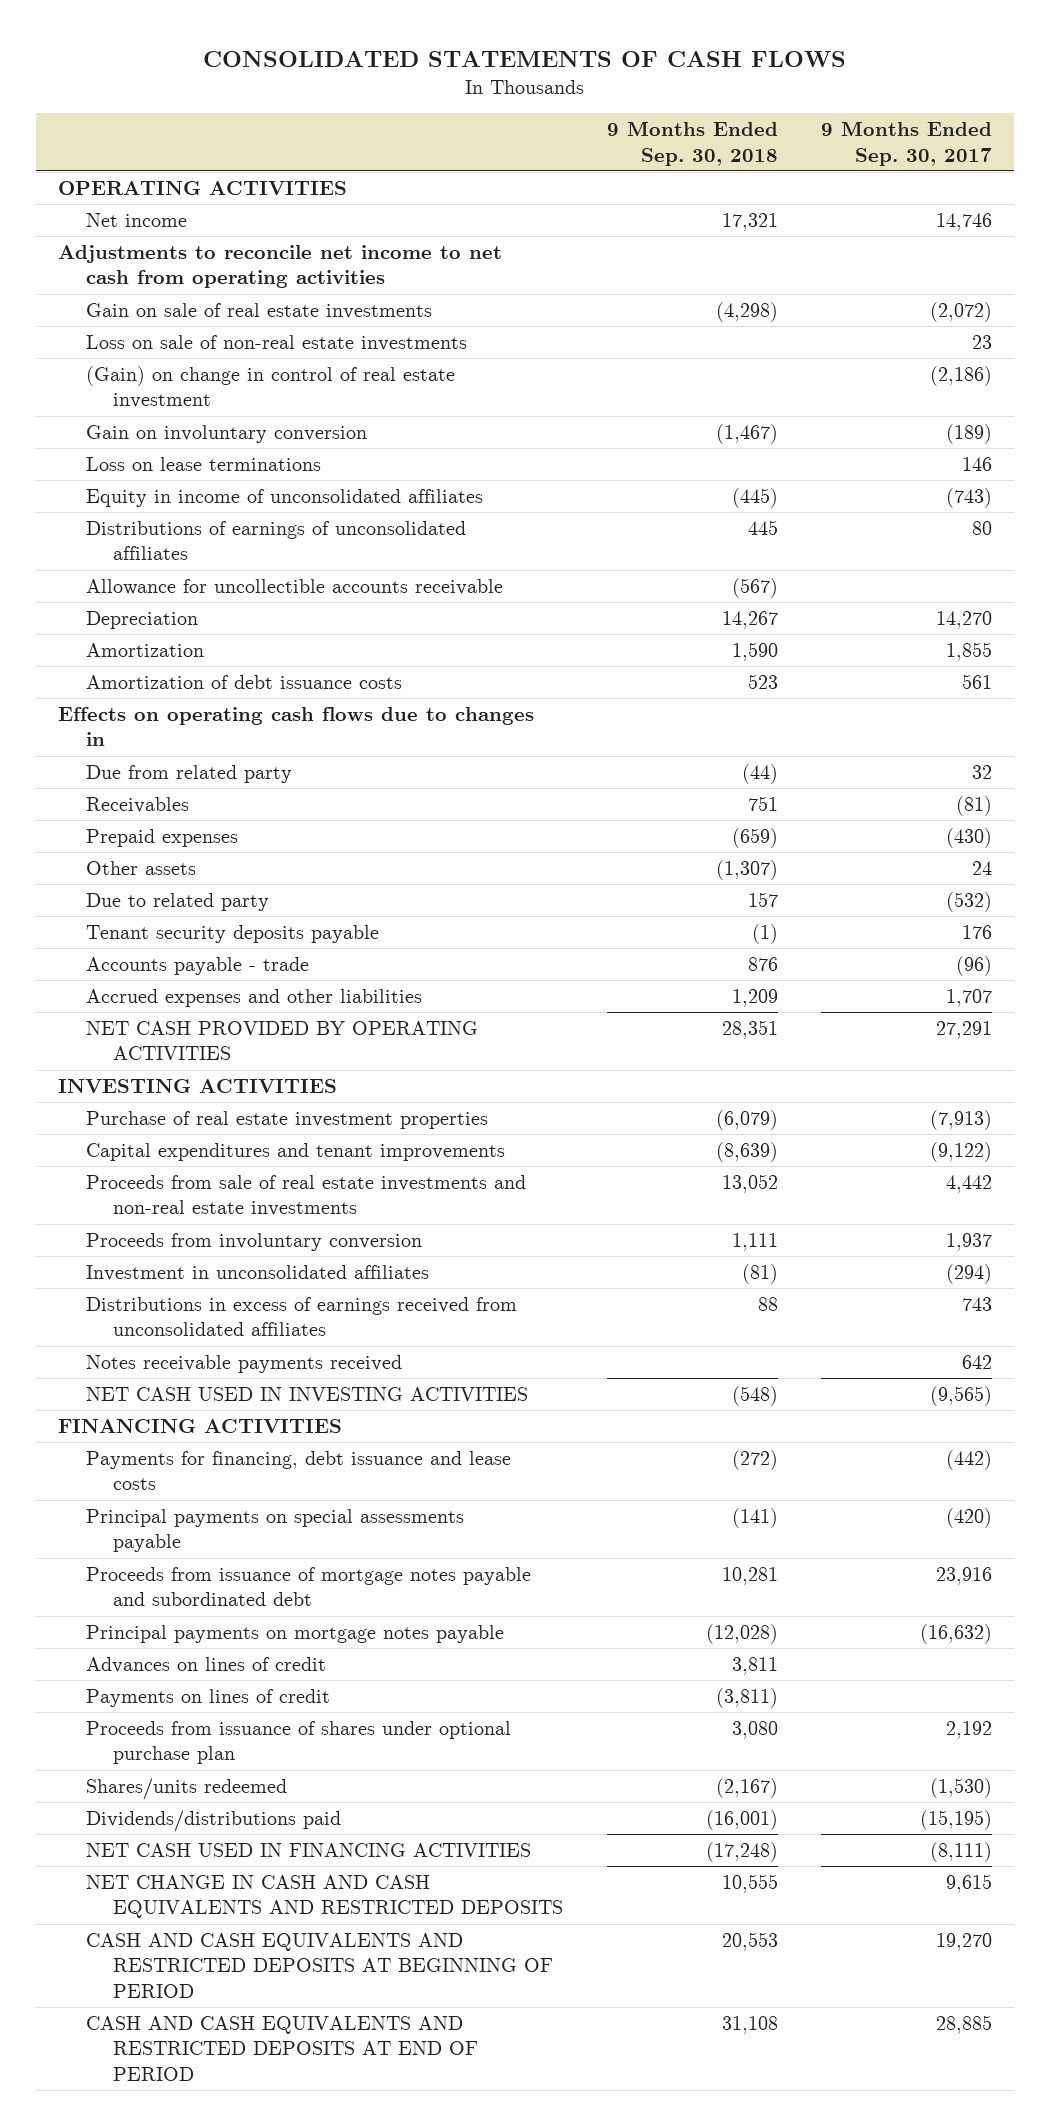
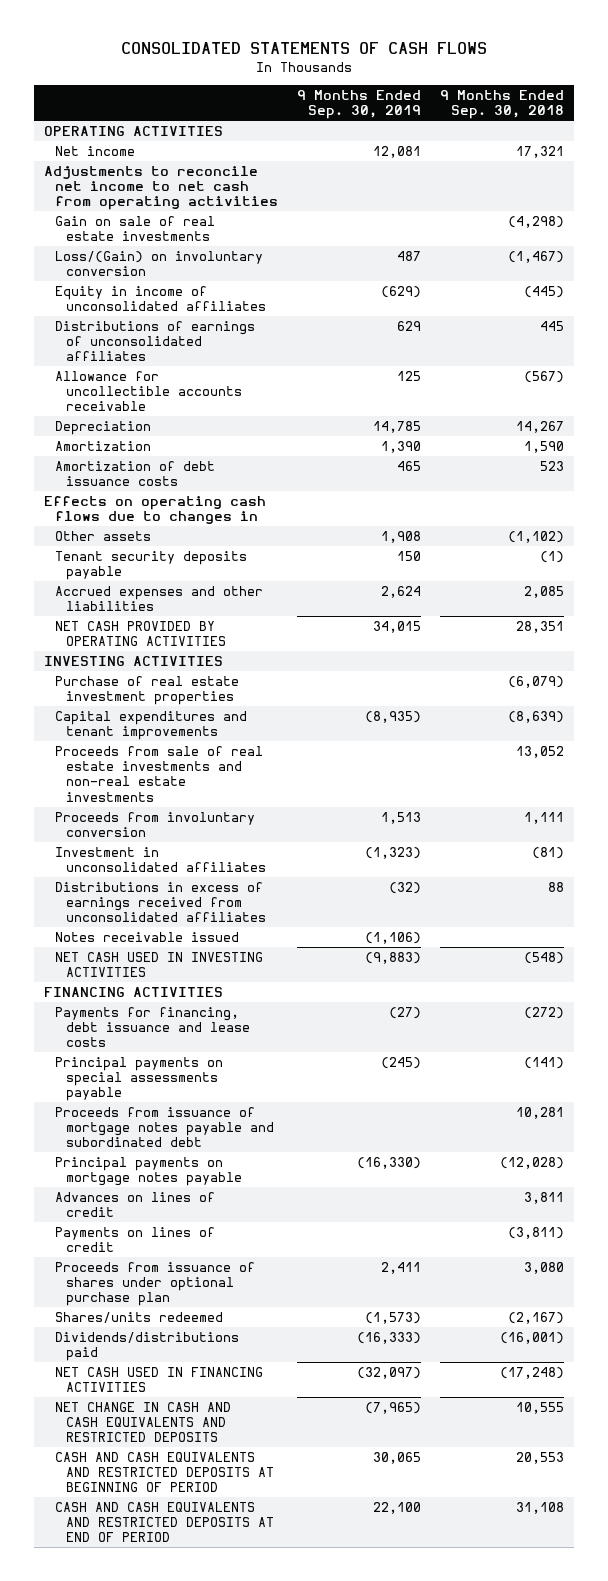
[821,121,993,166] 9 Months Ended Sep. 30, 2017 -> none
none -> [297,89,422,120] 9 Months Ended Sep. 30, 2019
[85,334,467,351] Loss on sale of non-real estate investments -> none
[85,365,455,409] (Gain) on change in control of real estate investment -> none
[85,456,321,471] Loss on lease terminations -> none
[85,424,367,443] Gain on involuntary conversion -> [54,250,263,277] Loss/(Gain) on involuntary conversion
[85,764,292,783] Due from related party -> none
[85,796,189,813] Receivables -> none
[85,828,238,847] Prepaid expenses -> none
[85,892,269,911] Due to related party -> none
[715,859,778,880] (1,307) -> [508,530,565,543] (1,102)
[85,956,309,975] Accounts payable - trade -> none
[731,988,778,1007] 1,209 -> [524,585,565,598] 2,085
[85,1354,402,1373] Notes receivable payments received -> none
none -> [54,931,239,942] Notes receivable issued

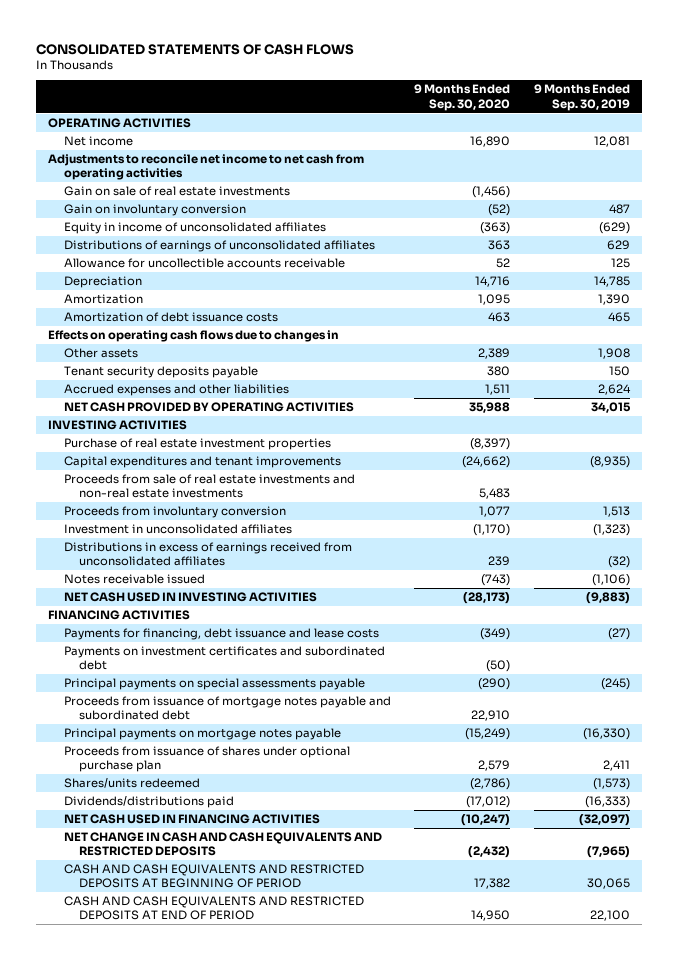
[440,89,565,120] 9 Months Ended Sep. 30, 2018 -> none
none -> [414,84,511,111] 9 Months Ended Sep. 30, 2020
[54,250,263,277] Loss/(Gain) on involuntary conversion -> [63,203,246,216] Gain on involuntary conversion
none -> [63,645,385,671] Payments on investment certificates and subordinated debt
[54,1191,215,1218] Advances on lines of credit -> none
[54,1226,215,1253] Payments on lines of credit -> none

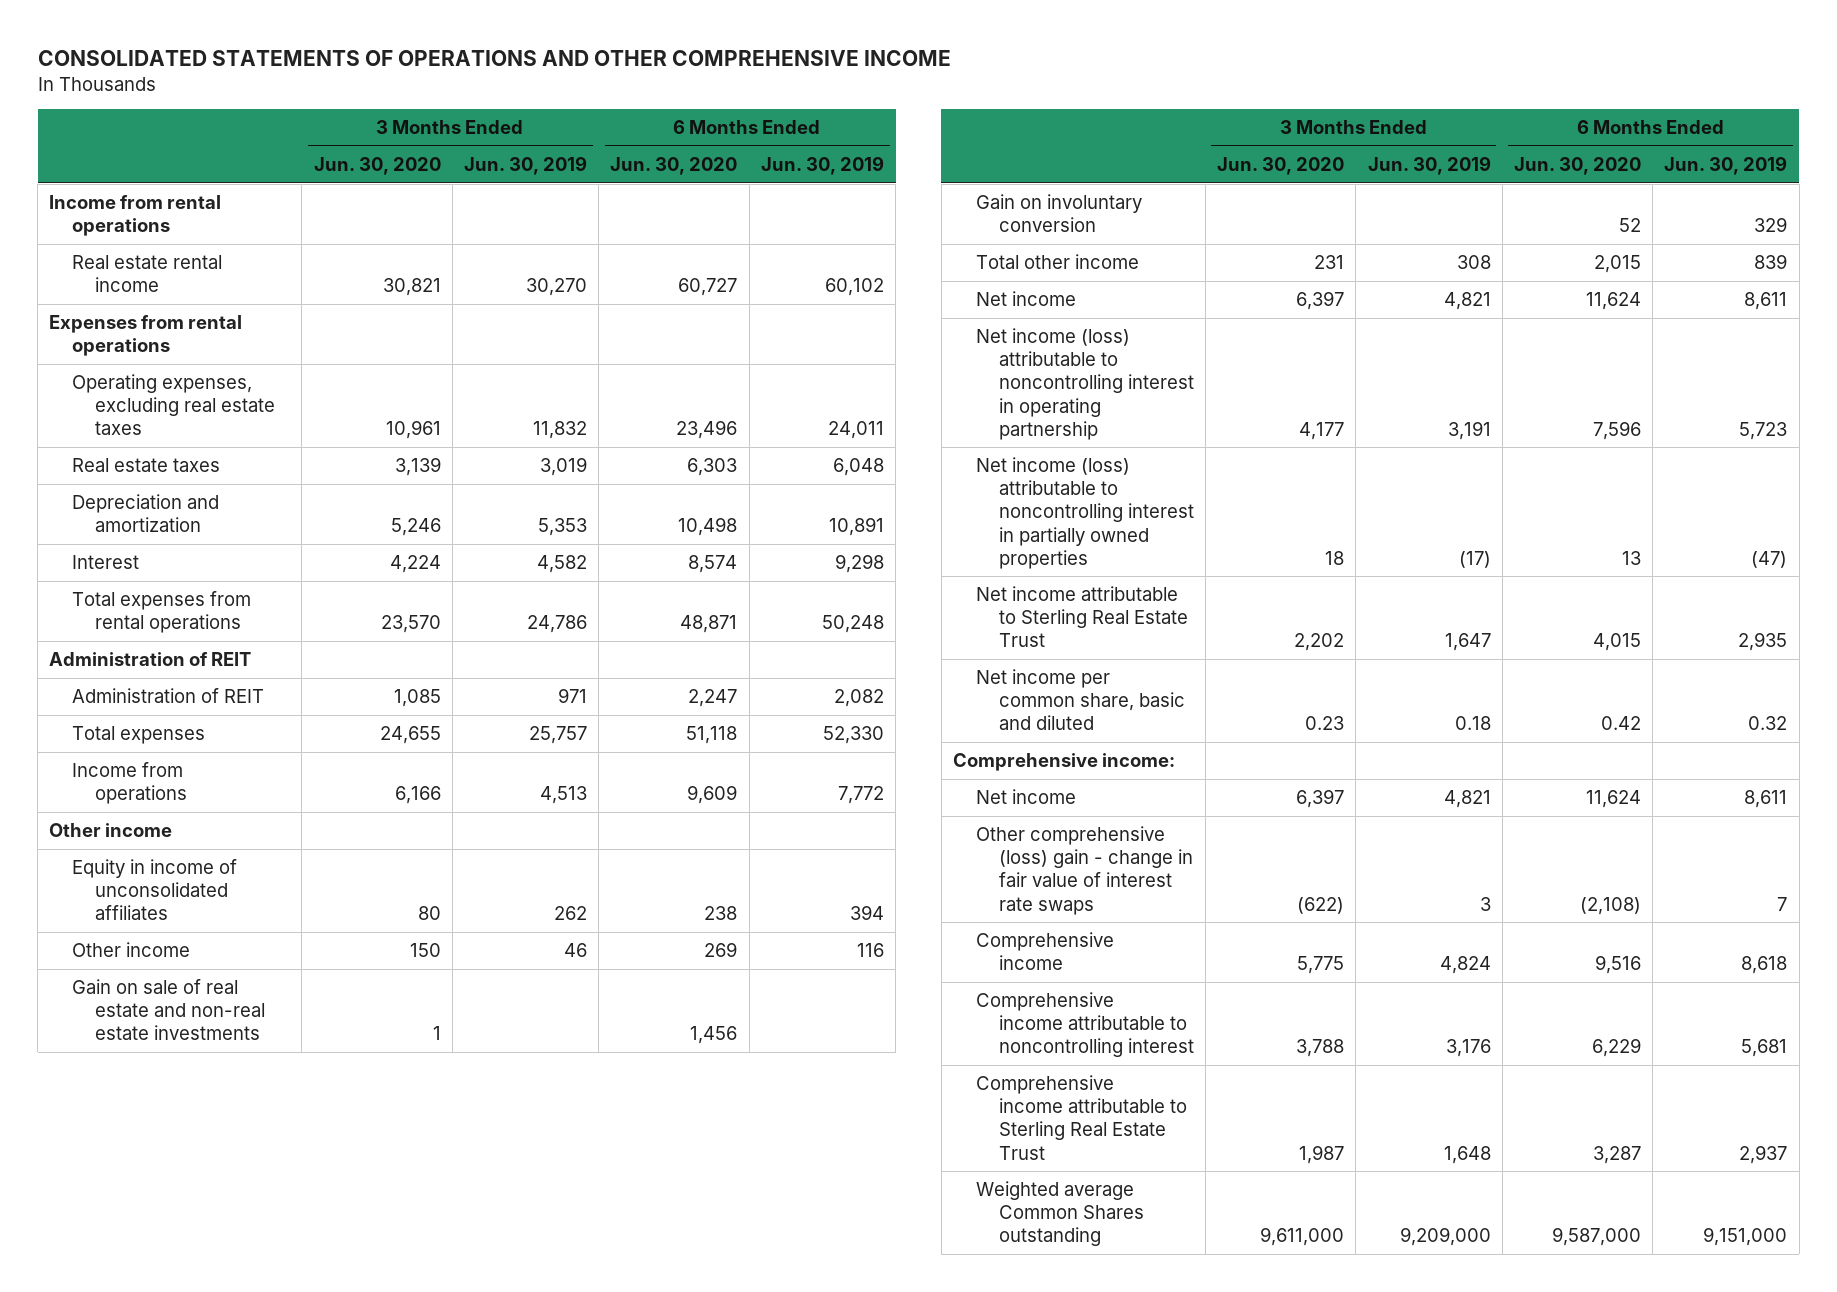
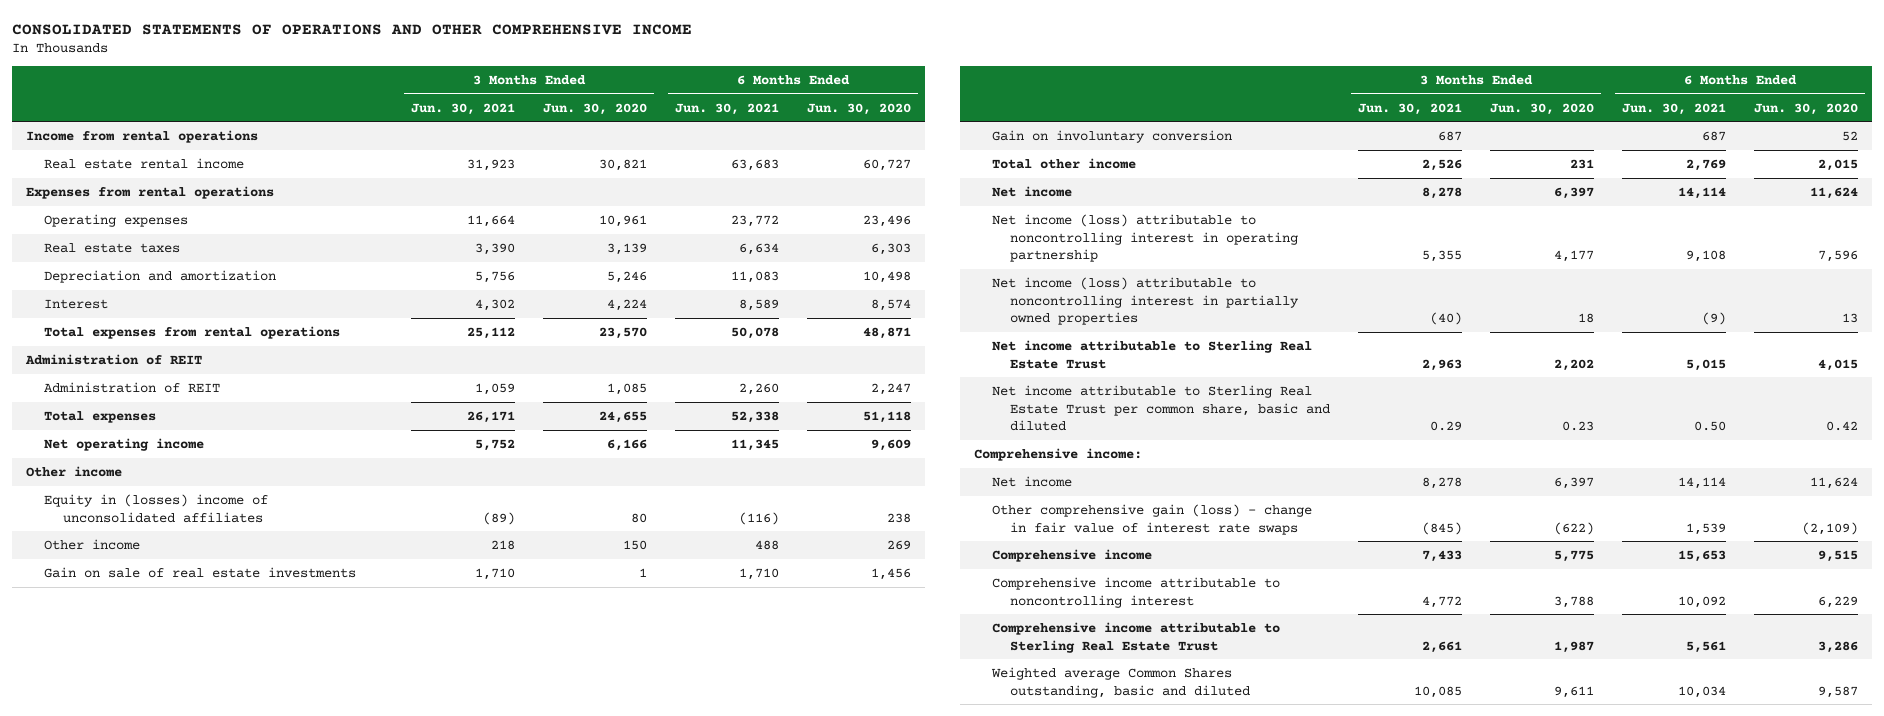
[464,155,588,175] Jun. 30, 2019 -> none
[760,155,884,175] Jun. 30, 2019 -> none
none -> [410,102,515,115] Jun. 30, 2021
none -> [674,102,779,115] Jun. 30, 2021
[72,374,276,436] Operating expenses, excluding real estate taxes -> [44,213,189,227] Operating expenses
[72,762,188,805] Income from operations -> [44,437,205,451] Net operating income
[72,859,238,921] Equity in income of unconsolidated affiliates -> [44,493,269,523] Equity in (losses) income of unconsolidated affiliates
[72,979,266,1041] Gain on sale of real estate and non-real estate investments -> [44,566,357,578] Gain on sale of real estate investments
[975,669,1185,731] Net income per common share, basic and diluted -> [992,384,1331,432] Net income attributable to Sterling Real Estate Trust per common share, basic and diluted
[975,826,1193,915] Other comprehensive (loss) gain - change in fair value of interest rate swaps -> [992,503,1313,535] Other comprehensive gain (loss) - change in fair value of interest rate swaps
[1580,896,1642,915] (2,108) -> [1802,521,1859,535] (2,109)
[1595,955,1642,975] 9,516 -> [1818,549,1859,562] 9,515
[1593,1145,1642,1164] 3,287 -> [1818,640,1859,653] 3,286
[975,1181,1144,1247] Weighted average Common Shares outstanding -> [991,666,1251,698] Weighted average Common Shares outstanding, basic and diluted
[1260,1227,1345,1247] 9,611,000 -> [1554,685,1595,698] 9,611
[1552,1227,1642,1247] 9,587,000 -> [1818,685,1859,698] 9,587

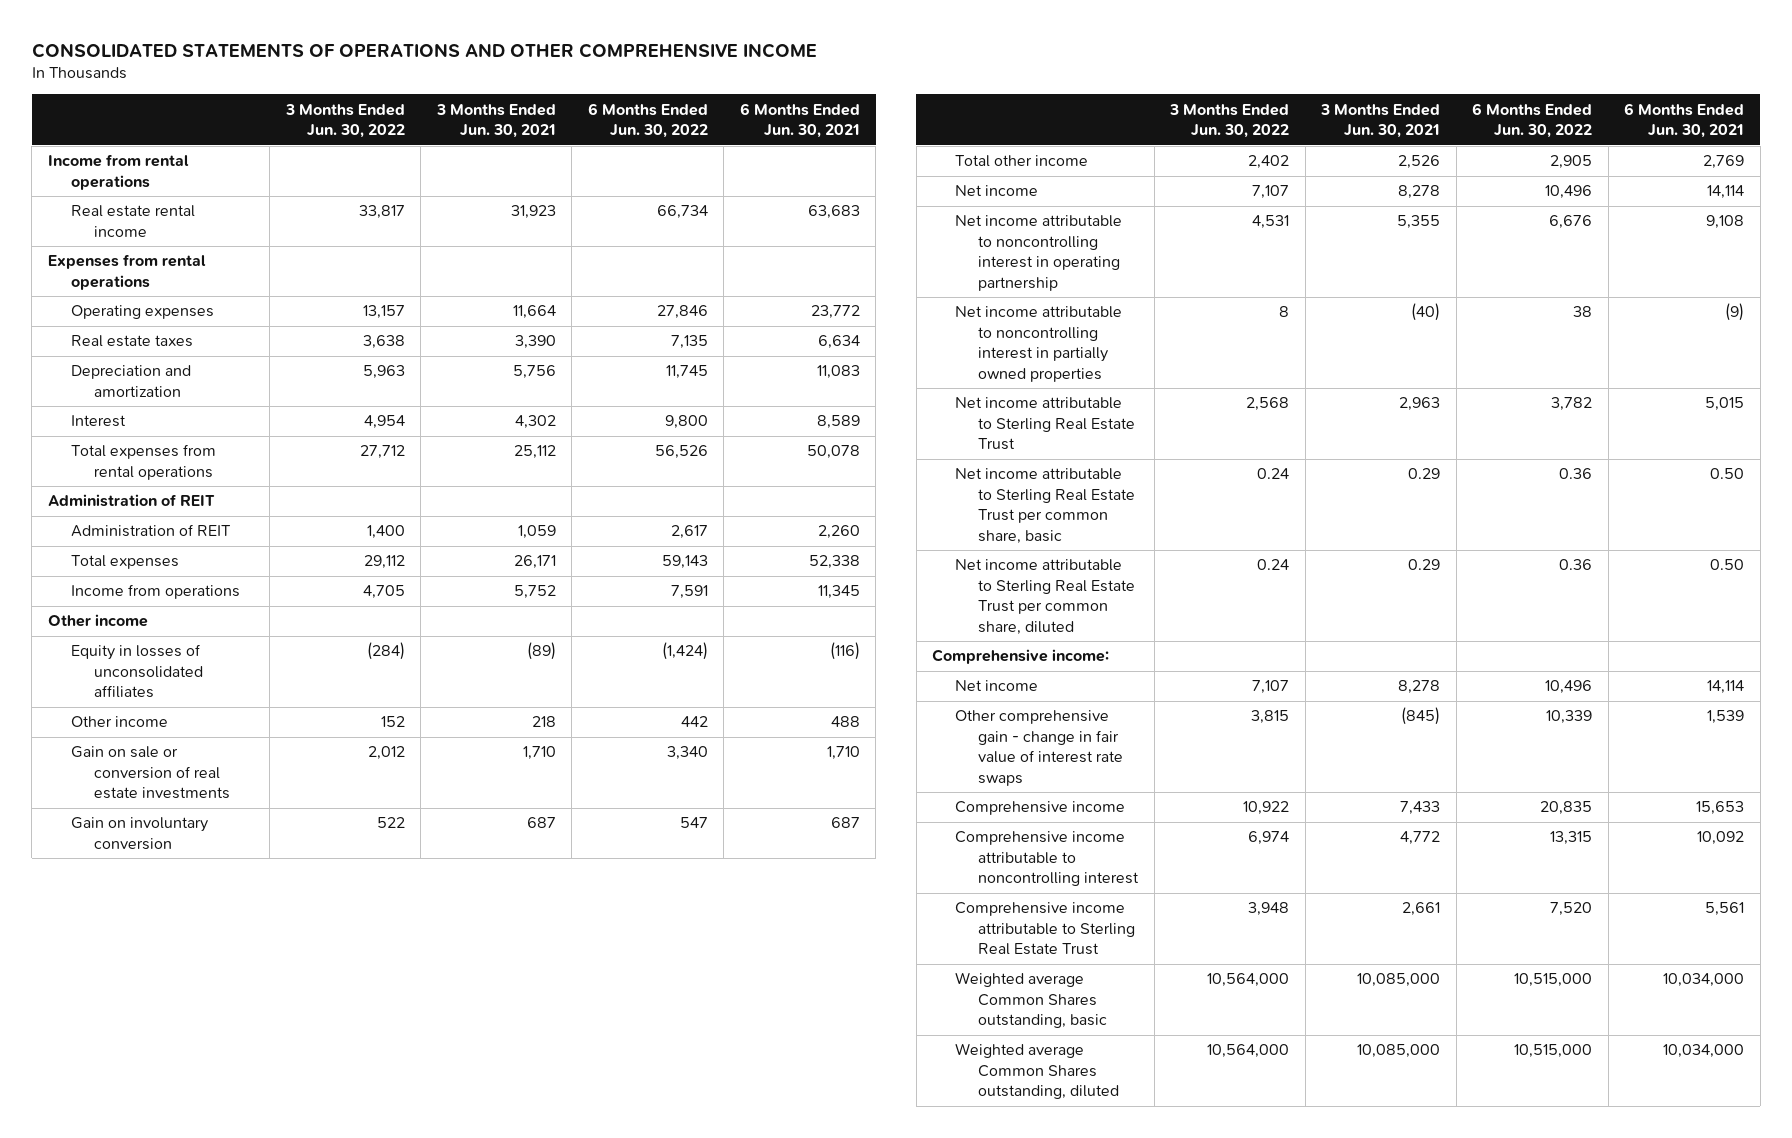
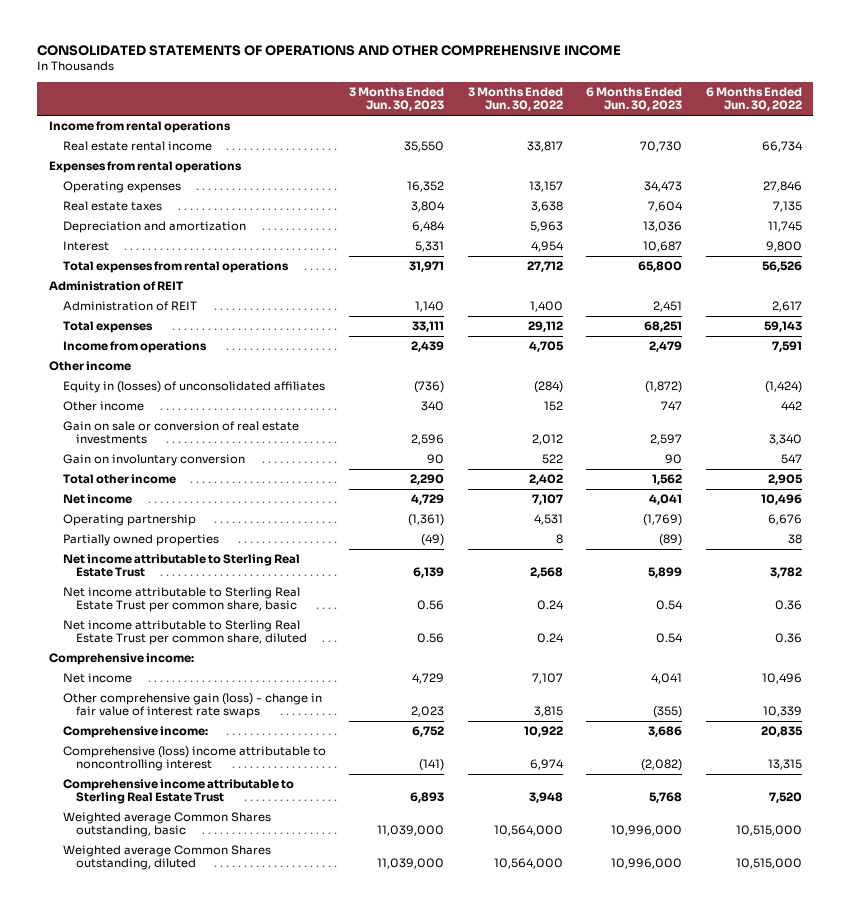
[435,103,556,139] 3 Months Ended Jun. 30, 2021 -> none
[739,102,860,139] 6 Months Ended Jun. 30, 2021 -> none
none -> [349,86,445,112] 3 Months Ended Jun. 30, 2023
none -> [586,86,683,112] 6 Months Ended Jun. 30, 2023
[70,644,203,699] Equity in losses of unconsolidated affiliates -> [62,381,325,394] Equity in (losses) of unconsolidated affiliates
[955,215,1123,291] Net income attributable to noncontrolling interest in operating partnership -> [62,514,196,527] Operating partnership
[955,306,1123,382] Net income attributable to noncontrolling interest in partially owned properties -> [62,534,219,547] Partially owned properties
[955,710,1124,786] Other comprehensive gain - change in fair value of interest rate swaps -> [62,693,322,719] Other comprehensive gain (loss) - change in fair value of interest rate swaps
[955,801,1126,816] Comprehensive income -> [62,726,208,739] Comprehensive income:
[955,831,1140,887] Comprehensive income attributable to noncontrolling interest -> [62,746,326,772] Comprehensive (loss) income attributable to noncontrolling interest

